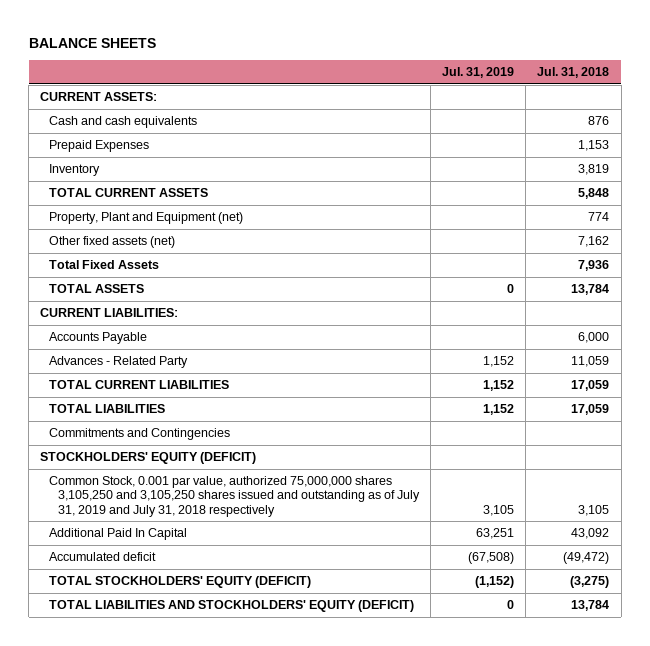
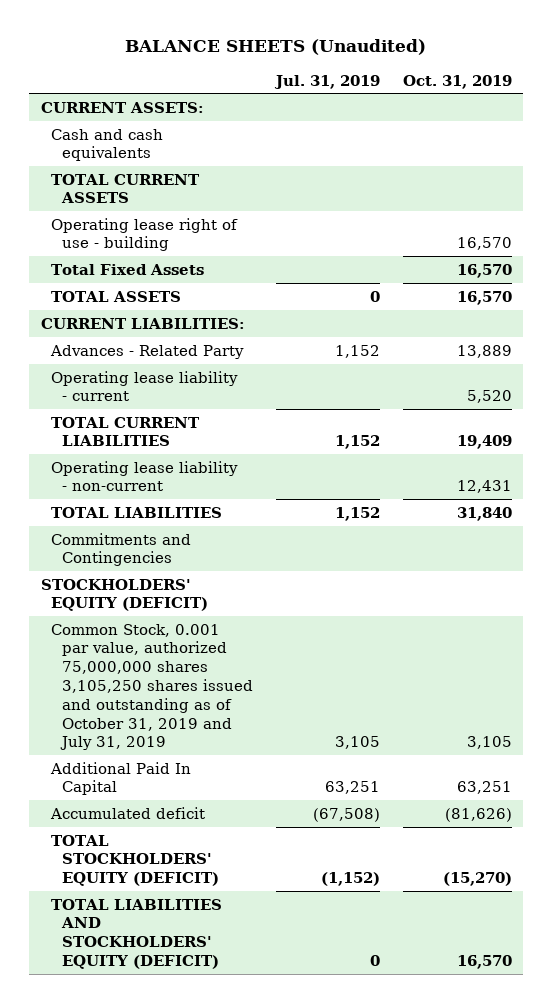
[28,37,156,48] BALANCE SHEETS -> [125,39,427,56] BALANCE SHEETS (Unaudited)
[537,67,610,79] Jul. 31, 2018 -> none
none -> [402,74,512,89] Oct. 31, 2019
[48,140,149,153] Prepaid Expenses -> none
[48,164,100,177] Inventory -> none
[48,212,243,225] Property, Plant and Equipment (net) -> none
[48,236,175,249] Other fixed assets (net) -> none
none -> [51,217,239,252] Operating lease right of use - building
[48,332,147,345] Accounts Payable -> none
none -> [51,370,239,402] Operating lease liability - current
none -> [51,460,239,492] Operating lease liability - non-current
[48,476,420,517] Common Stock, 0.001 par value, authorized 75,000,000 shares 3,105,250 and 3,105,250 shares issued and outstanding as of July 31, 2019 and July 31, 2018 respectively -> [51,623,254,751] Common Stock, 0.001 par value, authorized 75,000,000 shares 3,105,250 shares issued and outstanding as of October 31, 2019 and July 31, 2019

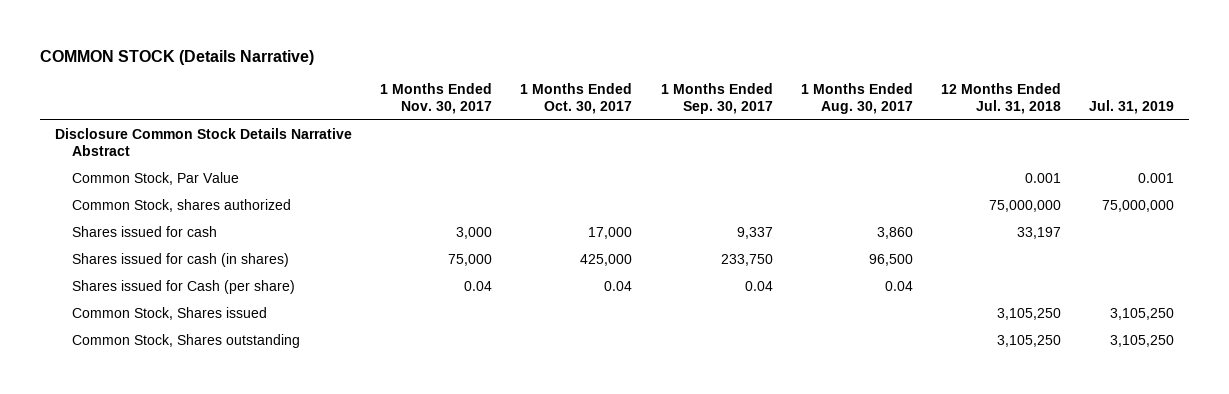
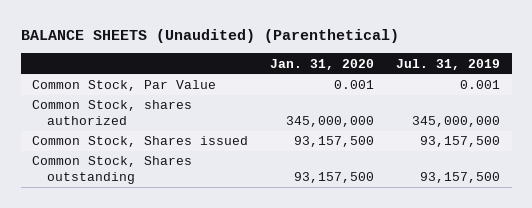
[40,49,315,65] COMMON STOCK (Details Narrative) -> [20,29,399,44] BALANCE SHEETS (Unaudited) (Parenthetical)
[379,83,492,114] 1 Months Ended Nov. 30, 2017 -> none
[520,83,633,114] 1 Months Ended Oct. 30, 2017 -> none
[660,83,773,114] 1 Months Ended Sep. 30, 2017 -> none
[800,83,913,114] 1 Months Ended Aug. 30, 2017 -> none
[941,83,1062,114] 12 Months Ended Jul. 31, 2018 -> none
none -> [270,58,375,70] Jan. 31, 2020
[54,128,352,157] Disclosure Common Stock Details Narrative Abstract -> none
[71,226,217,238] Shares issued for cash -> none
[71,253,289,268] Shares issued for cash (in shares) -> none
[71,280,295,295] Shares issued for Cash (per share) -> none
[1102,200,1175,213] 75,000,000 -> [412,115,501,127] 345,000,000
[1110,308,1175,321] 3,105,250 -> [420,136,501,148] 93,157,500
[1110,335,1175,348] 3,105,250 -> [420,171,501,183] 93,157,500

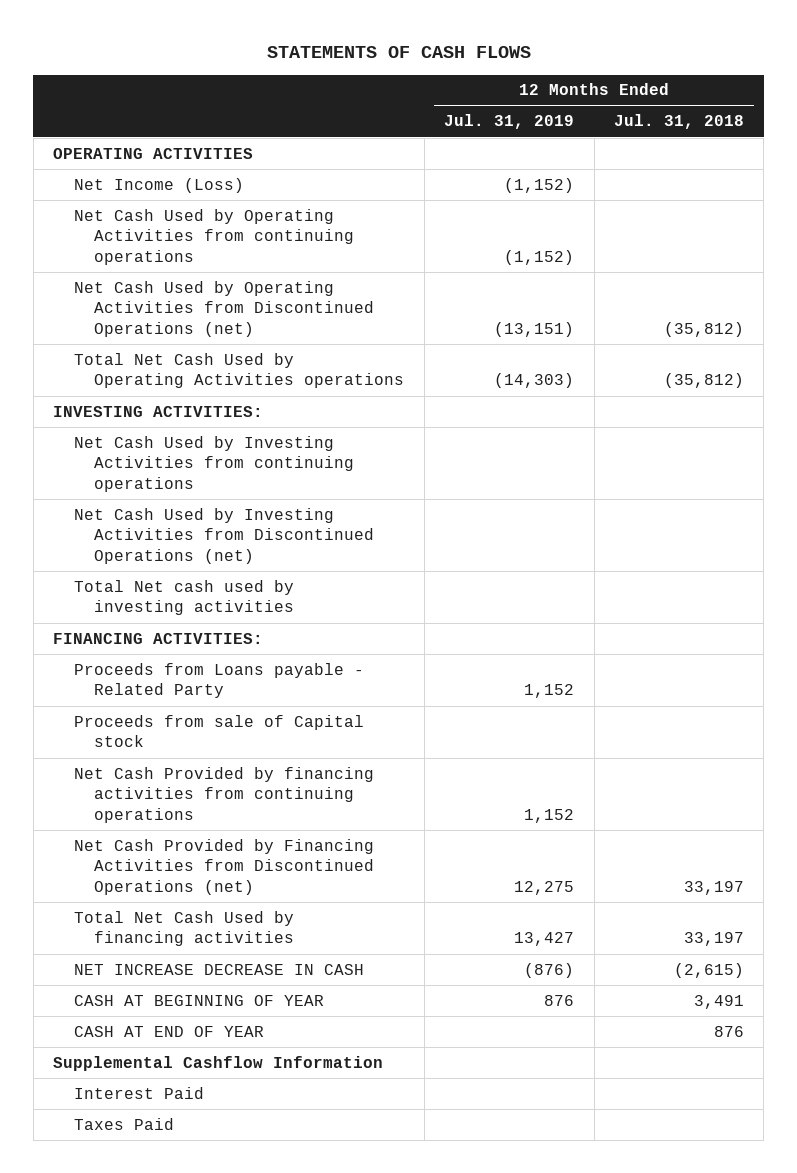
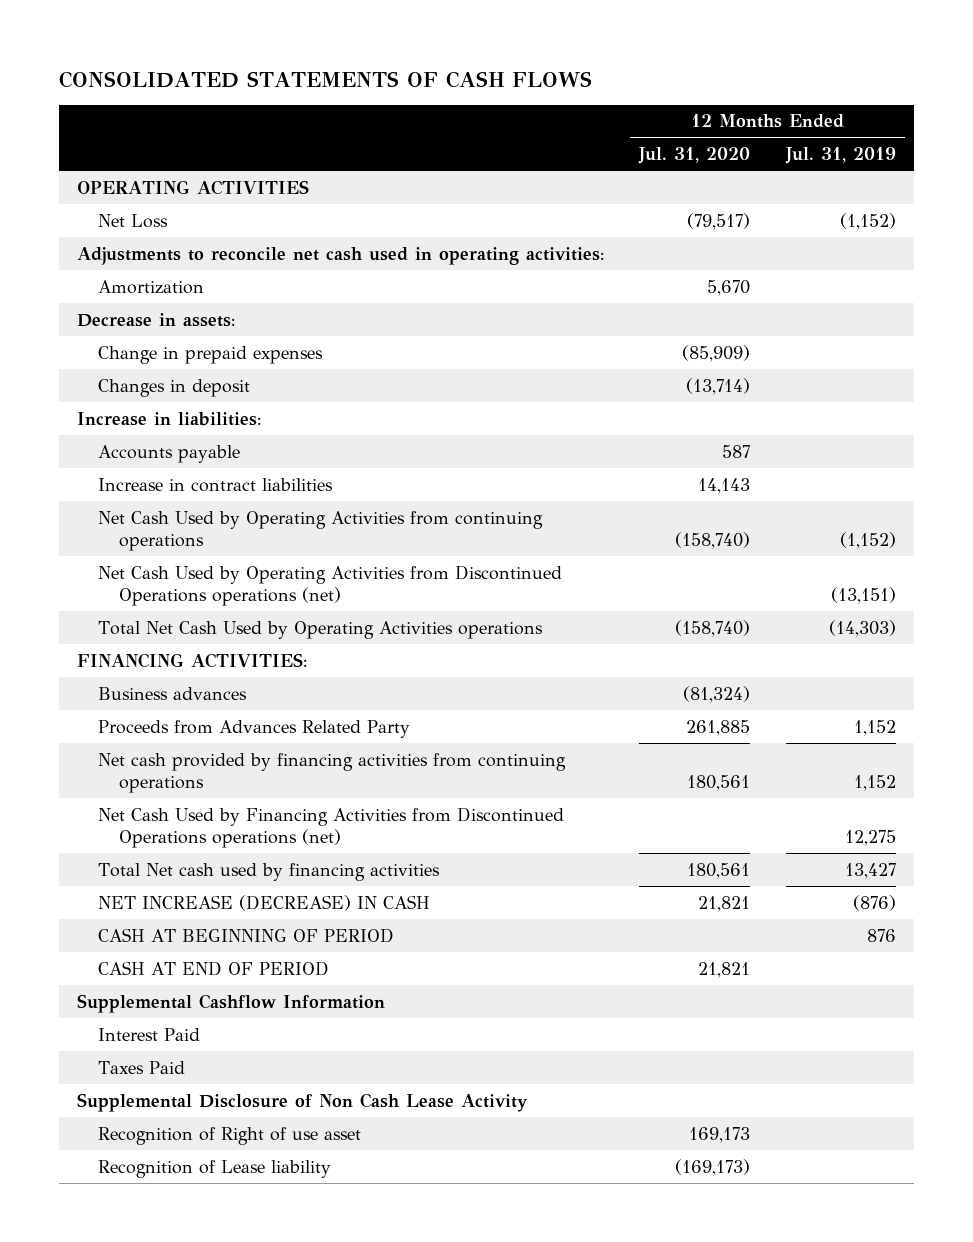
[266,46,531,59] STATEMENTS OF CASH FLOWS -> [58,70,592,88] CONSOLIDATED STATEMENTS OF CASH FLOWS
[613,114,744,130] Jul. 31, 2018 -> none
none -> [638,146,751,164] Jul. 31, 2020
[73,177,244,193] Net Income (Loss) -> [97,213,168,228] Net Loss
none -> [76,246,604,265] Adjustments to reconcile net cash used in operating activities:
none -> [97,279,204,294] Amortization
none -> [76,312,235,327] Decrease in assets:
none -> [97,345,323,364] Change in prepaid expenses
none -> [97,378,250,397] Changes in deposit
none -> [76,411,261,426] Increase in liabilities:
none -> [97,444,240,463] Accounts payable
none -> [97,477,333,492] Increase in contract liabilities
[73,280,375,337] Net Cash Used by Operating Activities from Discontinued Operations (net) -> [97,564,562,606] Net Cash Used by Operating Activities from Discontinued Operations operations (net)
[53,405,264,417] INVESTING ACTIVITIES: -> none
[73,435,355,492] Net Cash Used by Investing Activities from continuing operations -> none
[73,507,375,564] Net Cash Used by Investing Activities from Discontinued Operations (net) -> none
[73,579,295,616] Total Net cash used by investing activities -> none
[73,714,364,748] Proceeds from sale of Capital stock -> none
none -> [97,686,247,700] Business advances
[73,662,364,699] Proceeds from Loans payable - Related Party -> [97,719,410,738] Proceeds from Advances Related Party
[73,766,374,823] Net Cash Provided by financing activities from continuing operations -> [97,752,566,793] Net cash provided by financing activities from continuing operations
[73,838,375,895] Net Cash Provided by Financing Activities from Discontinued Operations (net) -> [97,806,564,848] Net Cash Used by Financing Activities from Discontinued Operations operations (net)
[73,910,295,947] Total Net Cash Used by financing activities -> [97,862,440,881] Total Net cash used by financing activities
[73,963,364,975] NET INCREASE DECREASE IN CASH -> [97,894,430,911] NET INCREASE (DECREASE) IN CASH
[73,994,324,1006] CASH AT BEGINNING OF YEAR -> [97,927,394,943] CASH AT BEGINNING OF PERIOD
[73,1025,264,1037] CASH AT END OF YEAR -> [97,960,329,976] CASH AT END OF PERIOD
none -> [76,1092,528,1112] Supplemental Disclosure of Non Cash Lease Activity
none -> [97,1126,361,1145] Recognition of Right of use asset
none -> [97,1159,331,1178] Recognition of Lease liability

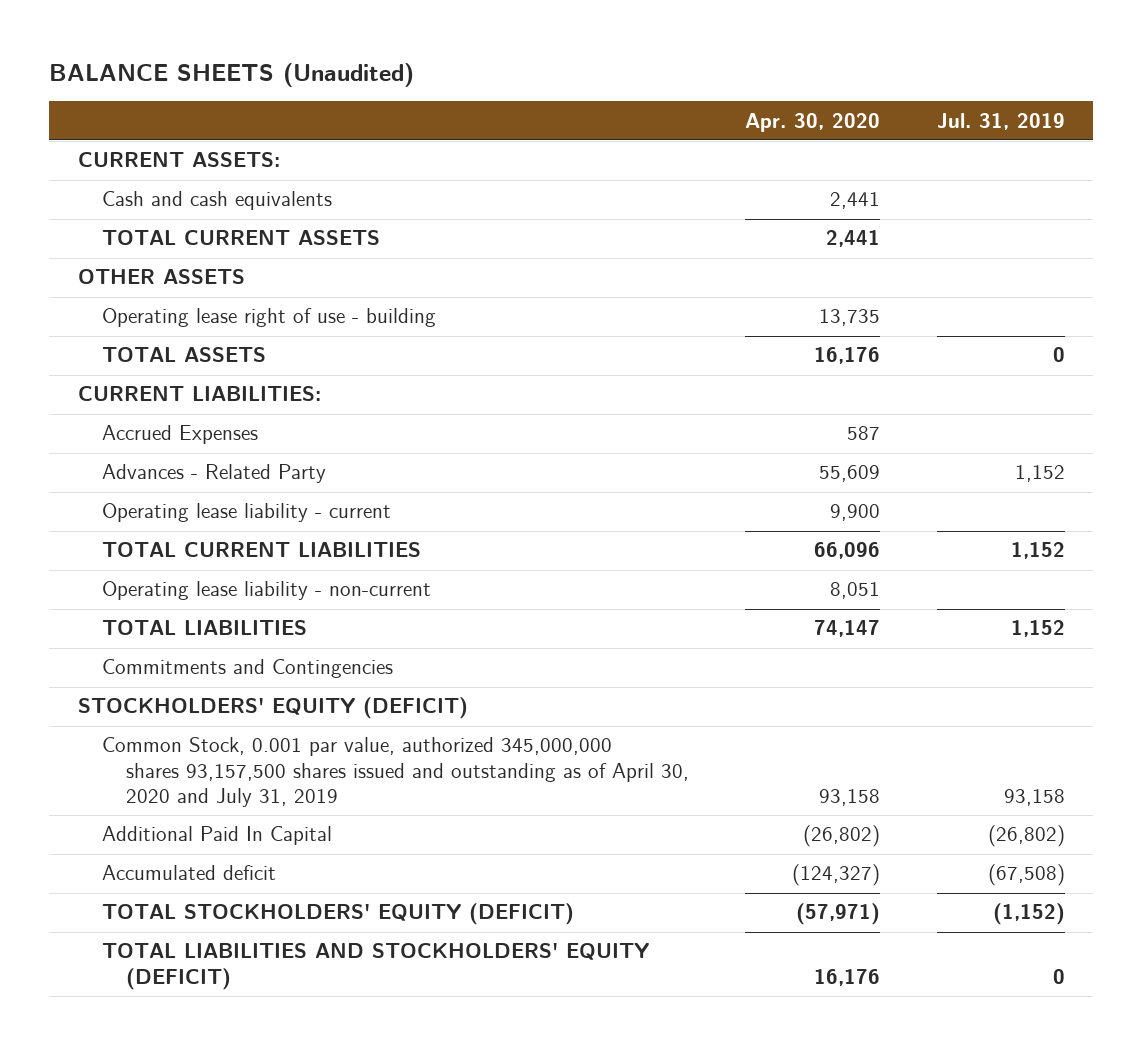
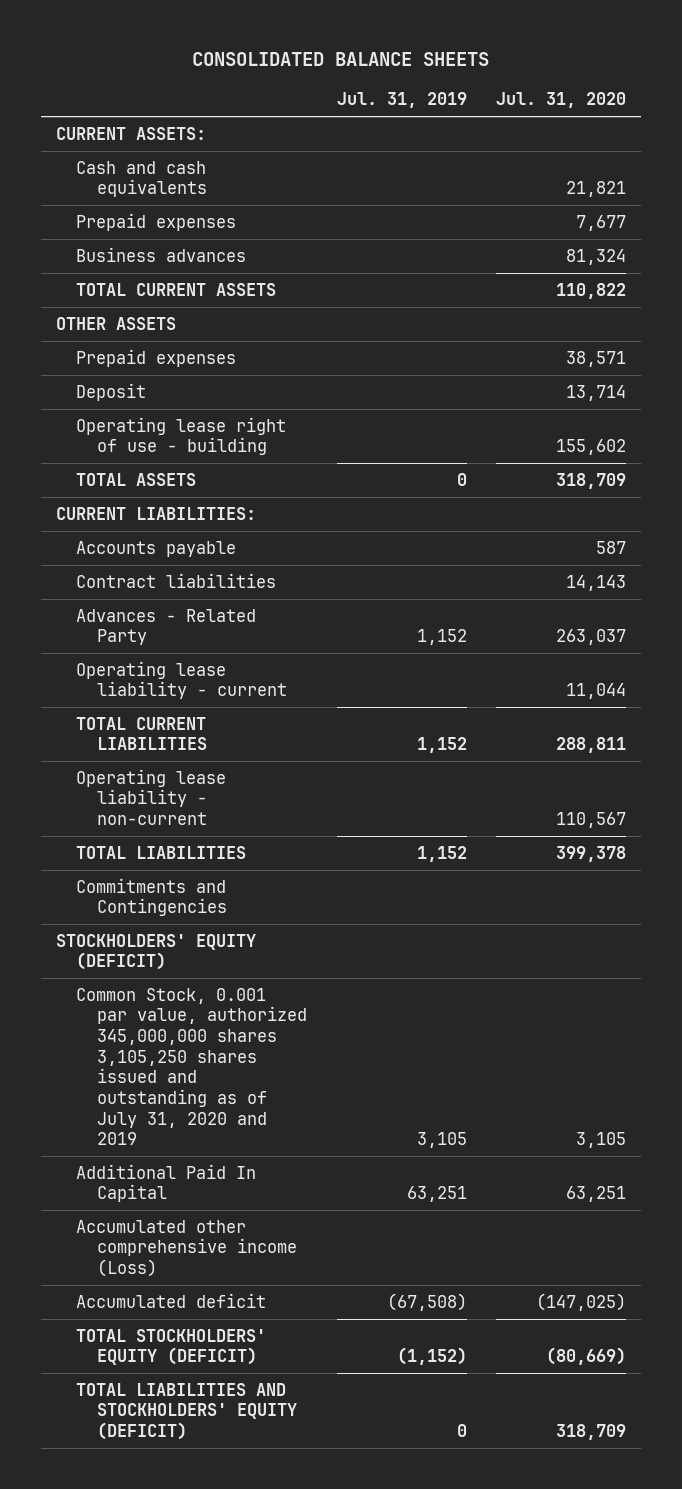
[49,62,415,87] BALANCE SHEETS (Unaudited) -> [192,52,490,67] CONSOLIDATED BALANCE SHEETS
[745,112,881,132] Apr. 30, 2020 -> none
none -> [496,92,627,109] Jul. 31, 2020
none -> [76,212,237,231] Prepaid expenses
none -> [76,246,247,262] Business advances
none -> [76,348,237,367] Prepaid expenses
none -> [76,382,147,401] Deposit
[101,425,258,445] Accrued Expenses -> none
none -> [76,540,237,557] Accounts payable
none -> [76,572,277,588] Contract liabilities
[101,737,689,808] Common Stock, 0.001 par value, authorized 345,000,000 shares 93,157,500 shares issued and outstanding as of April 30, 2020 and July 31, 2019 -> [76,987,307,1146] Common Stock, 0.001 par value, authorized 345,000,000 shares 3,105,250 shares issued and outstanding as of July 31, 2020 and 2019
[1003,789,1065,807] 93,158 -> [416,1132,467,1149] 3,105
[987,825,1065,848] (26,802) -> [406,1186,467,1203] 63,251
none -> [76,1219,297,1278] Accumulated other comprehensive income (Loss)

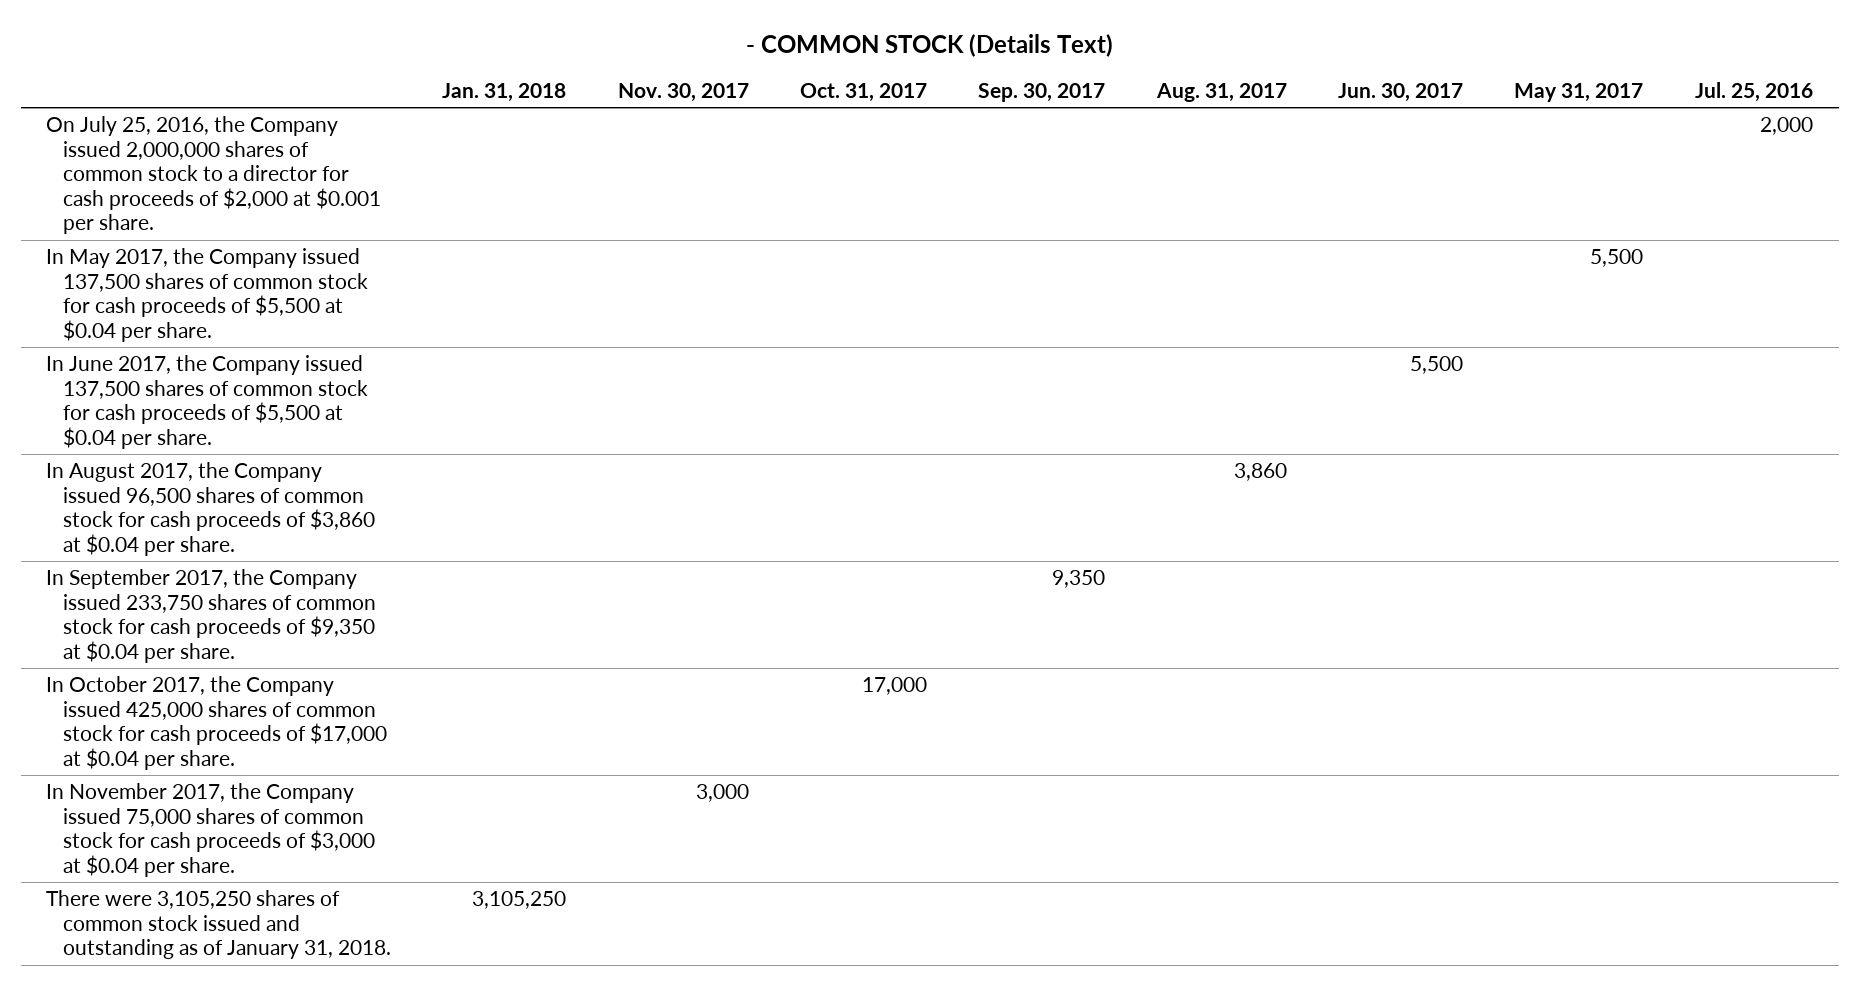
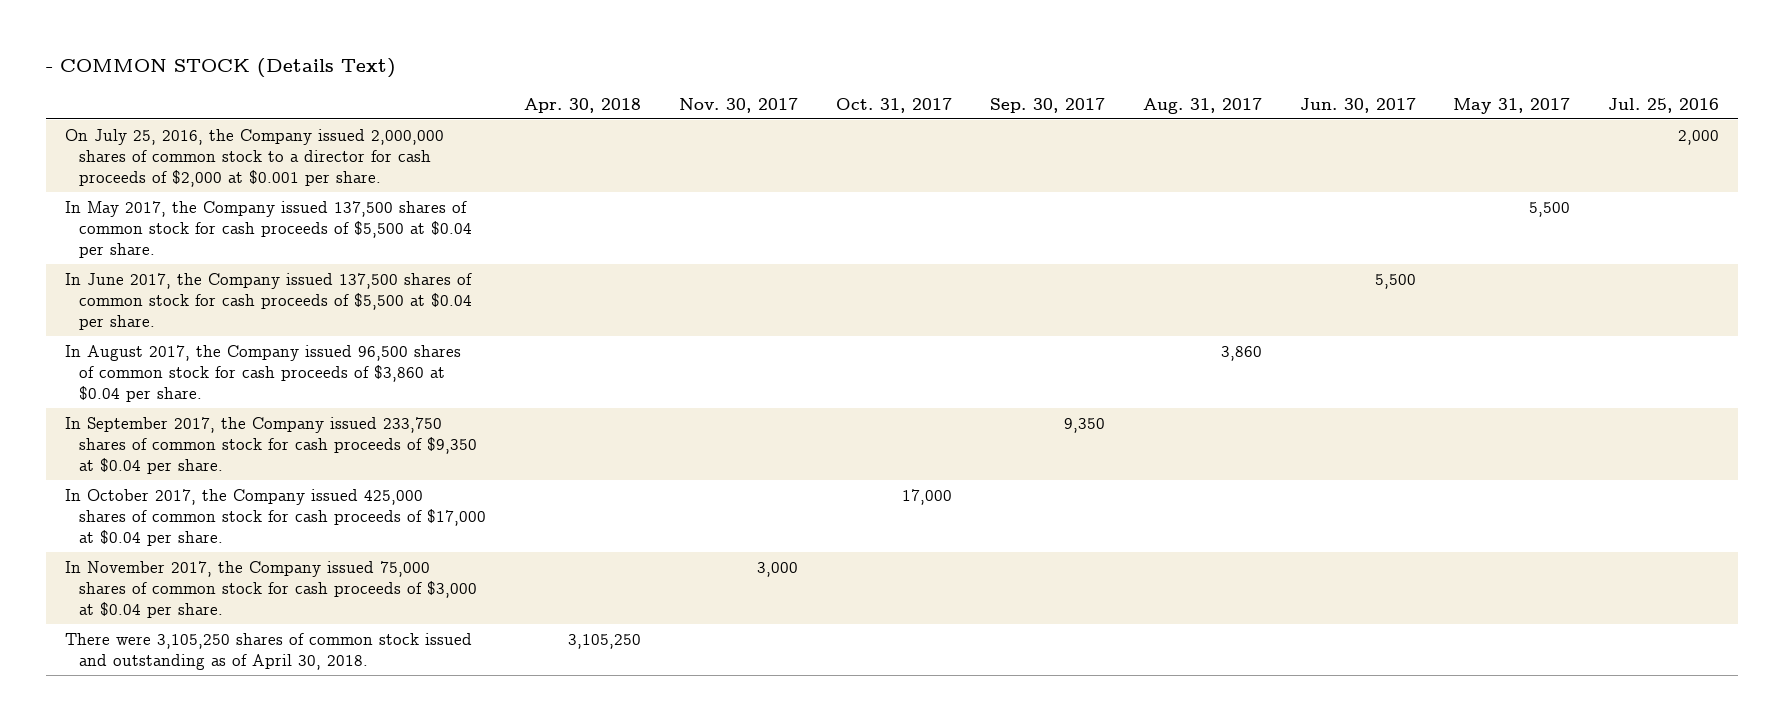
[442,82,567,102] Jan. 31, 2018 -> none
none -> [523,97,641,113] Apr. 30, 2018
[46,890,391,960] There were 3,105,250 shares of common stock issued and outstanding as of January 31, 2018. -> [65,632,473,670] There were 3,105,250 shares of common stock issued and outstanding as of April 30, 2018.

